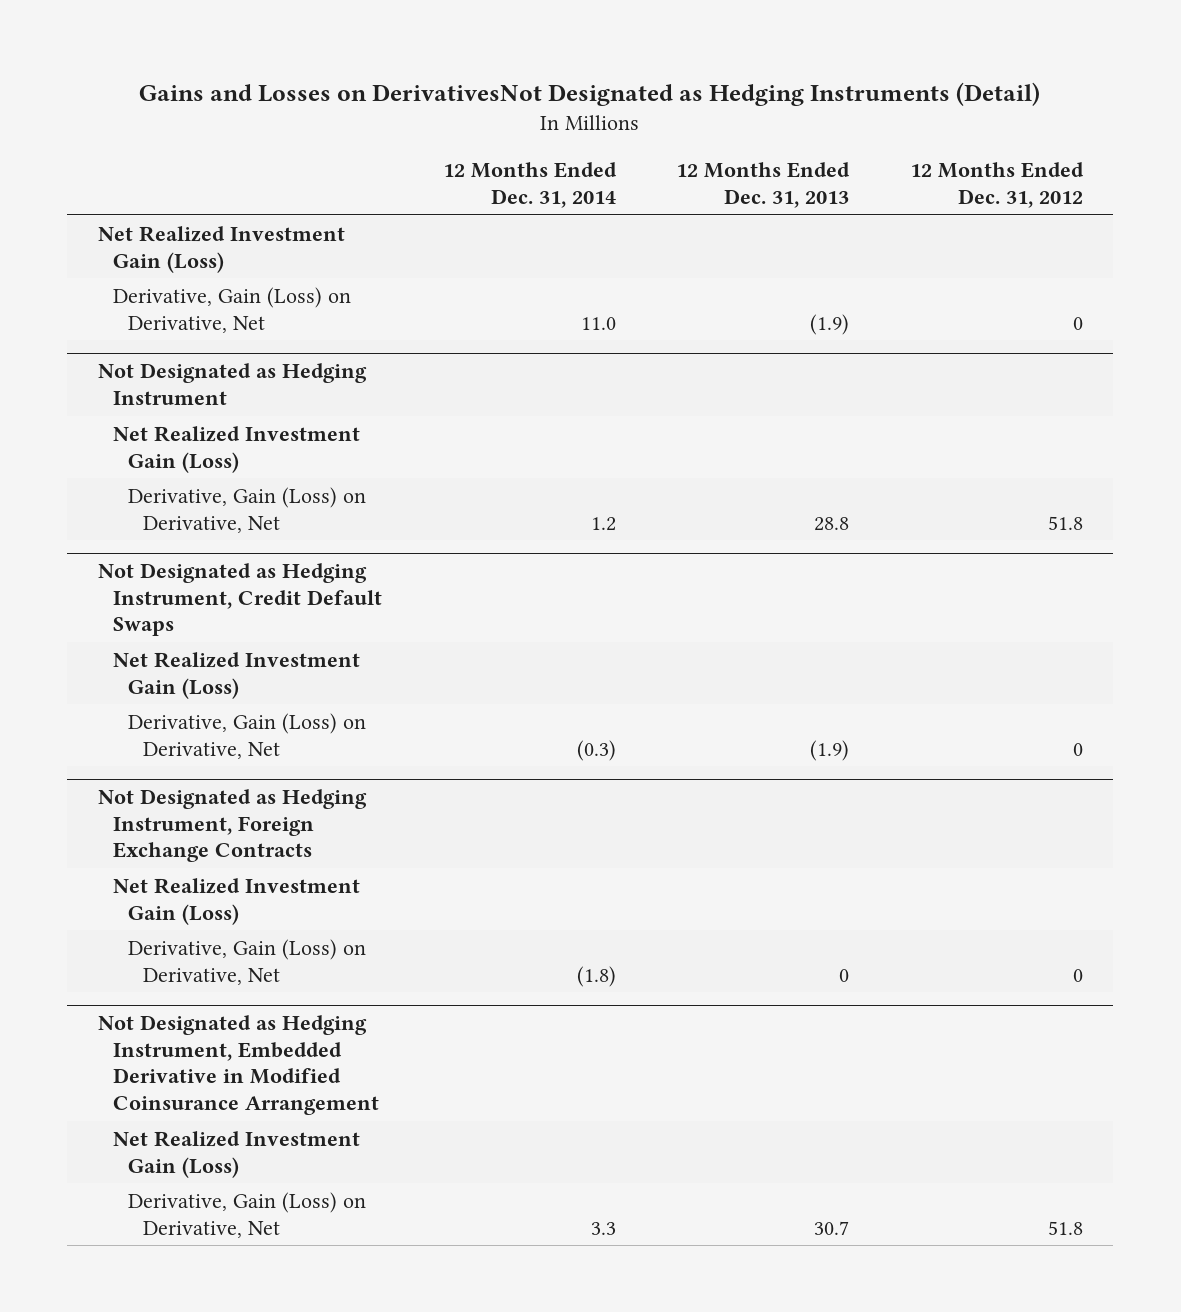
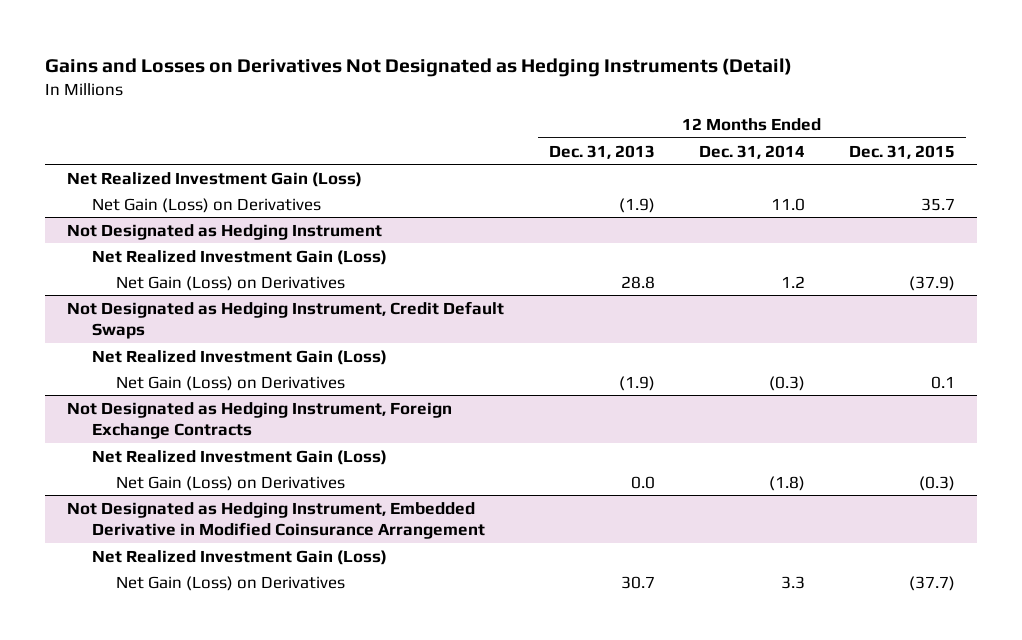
[139,81,1041,106] Gains and Losses on DerivativesNot Designated as Hedging Instruments (Detail) -> [45,57,793,77] Gains and Losses on Derivatives Not Designated as Hedging Instruments (Detail)
[910,162,1085,208] 12 Months Ended Dec. 31, 2012 -> none
none -> [848,144,955,159] Dec. 31, 2015
[112,287,351,333] Derivative, Gain (Loss) on Derivative, Net -> [91,197,321,213] Net Gain (Loss) on Derivatives
[128,487,367,533] Derivative, Gain (Loss) on Derivative, Net -> [115,275,345,291] Net Gain (Loss) on Derivatives
[128,713,367,759] Derivative, Gain (Loss) on Derivative, Net -> [115,375,345,391] Net Gain (Loss) on Derivatives
[128,939,367,985] Derivative, Gain (Loss) on Derivative, Net -> [115,475,345,491] Net Gain (Loss) on Derivatives
[839,968,850,982] 0 -> [630,475,655,489] 0.0
[128,1192,367,1238] Derivative, Gain (Loss) on Derivative, Net -> [115,575,345,591] Net Gain (Loss) on Derivatives

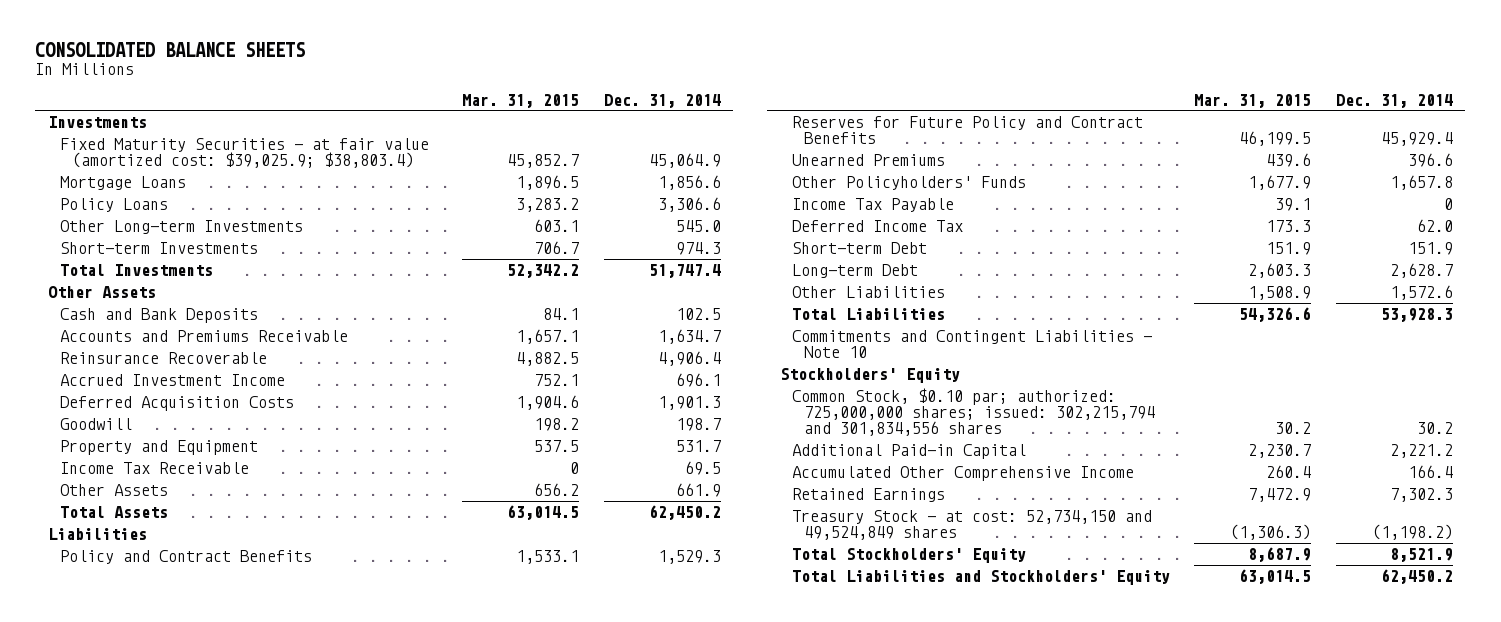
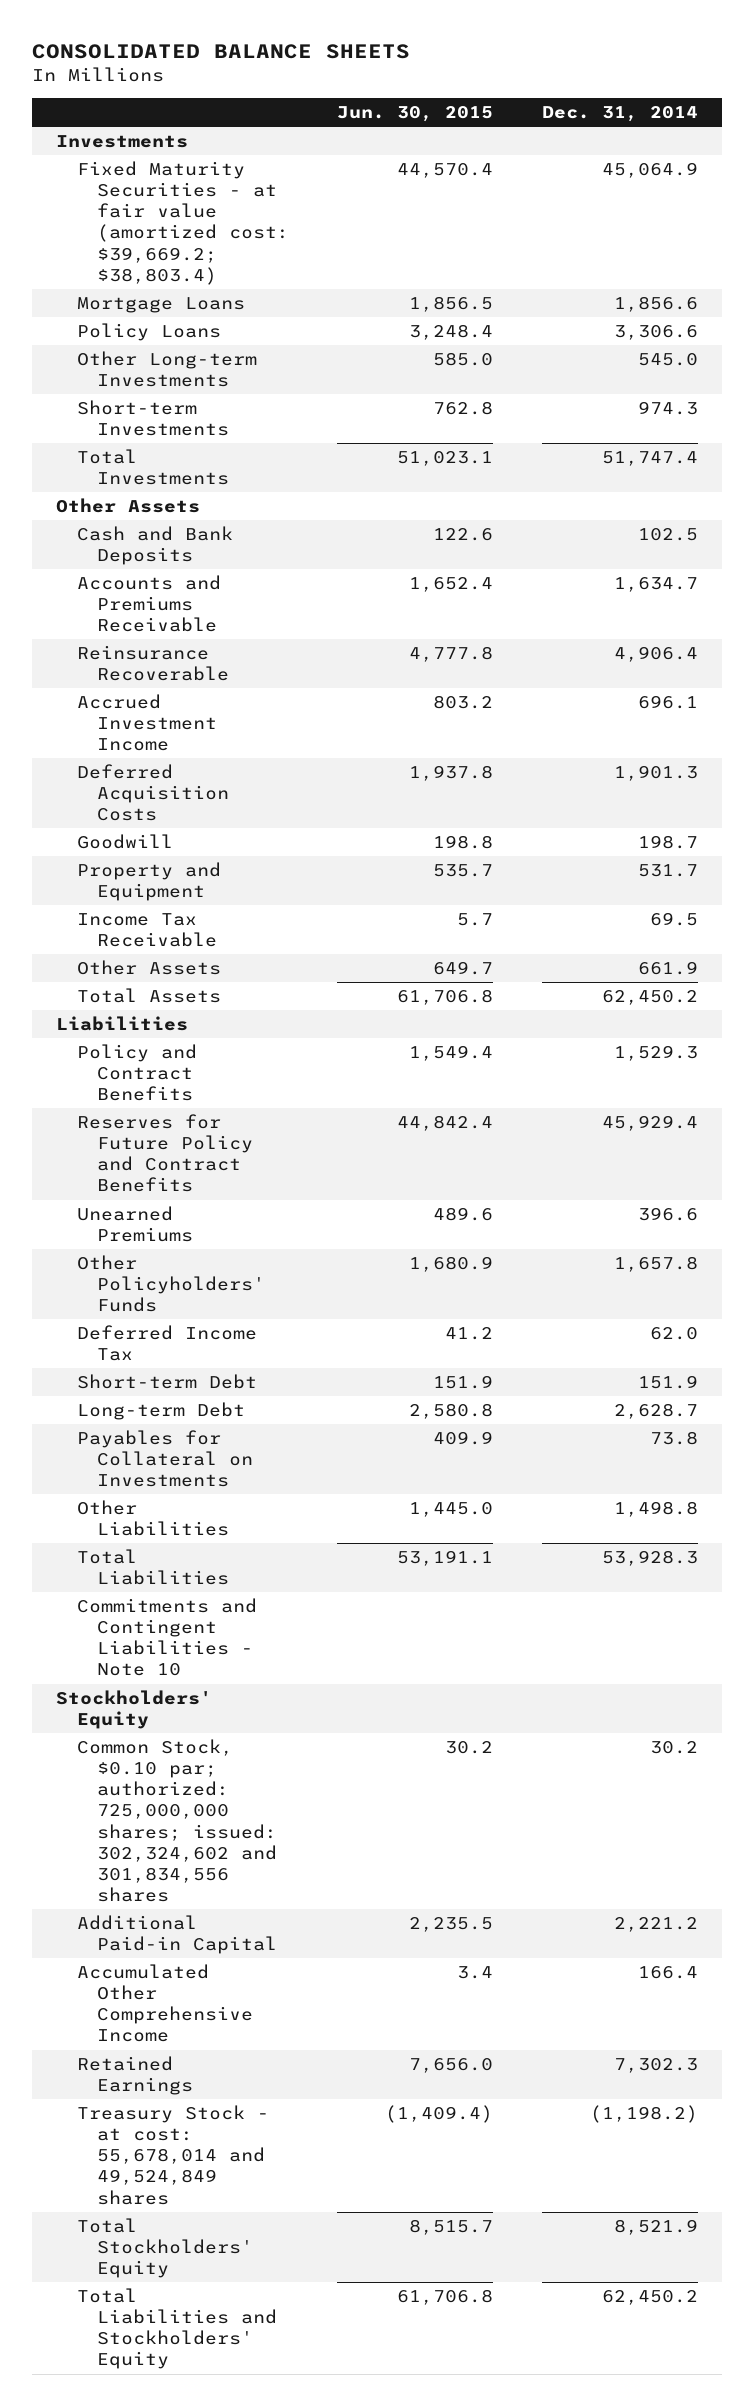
[462,93,580,108] Mar. 31, 2015 -> none
none -> [337,105,494,122] Jun. 30, 2015
[59,138,429,169] Fixed Maturity Securities - at fair value (amortized cost: $39,025.9; $38,803.4) -> [76,160,289,285] Fixed Maturity Securities - at fair value (amortized cost: $39,669.2; $38,803.4)
[791,198,954,213] Income Tax Payable -> none
none -> [76,1429,253,1488] Payables for Collateral on Investments
[1389,285,1453,301] 1,572.6 -> [613,1500,698,1517] 1,498.8
[791,388,1155,437] Common Stock, $0.10 par; authorized: 725,000,000 shares; issued: 302,215,794 and 301,834,556 shares -> [76,1738,277,1902] Common Stock, $0.10 par; authorized: 725,000,000 shares; issued: 302,324,602 and 301,834,556 shares
[791,510,1152,541] Treasury Stock - at cost: 52,734,150 and 49,524,849 shares -> [76,2104,269,2205] Treasury Stock - at cost: 55,678,014 and 49,524,849 shares

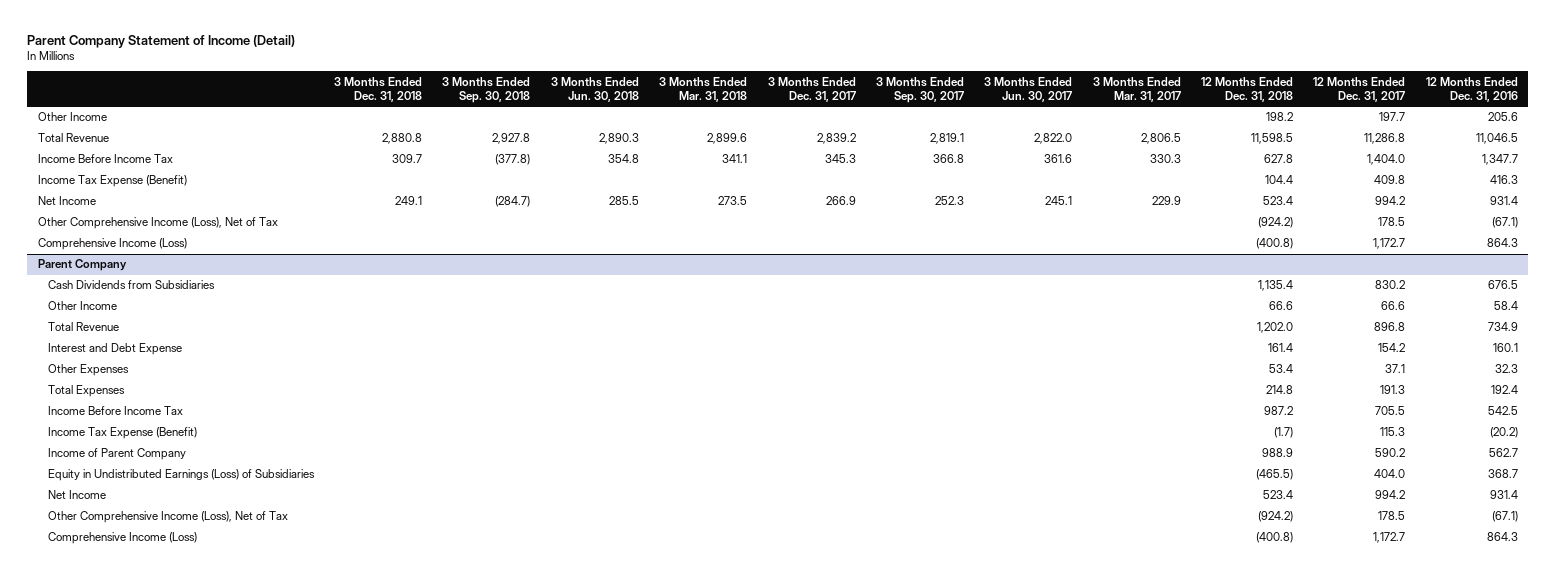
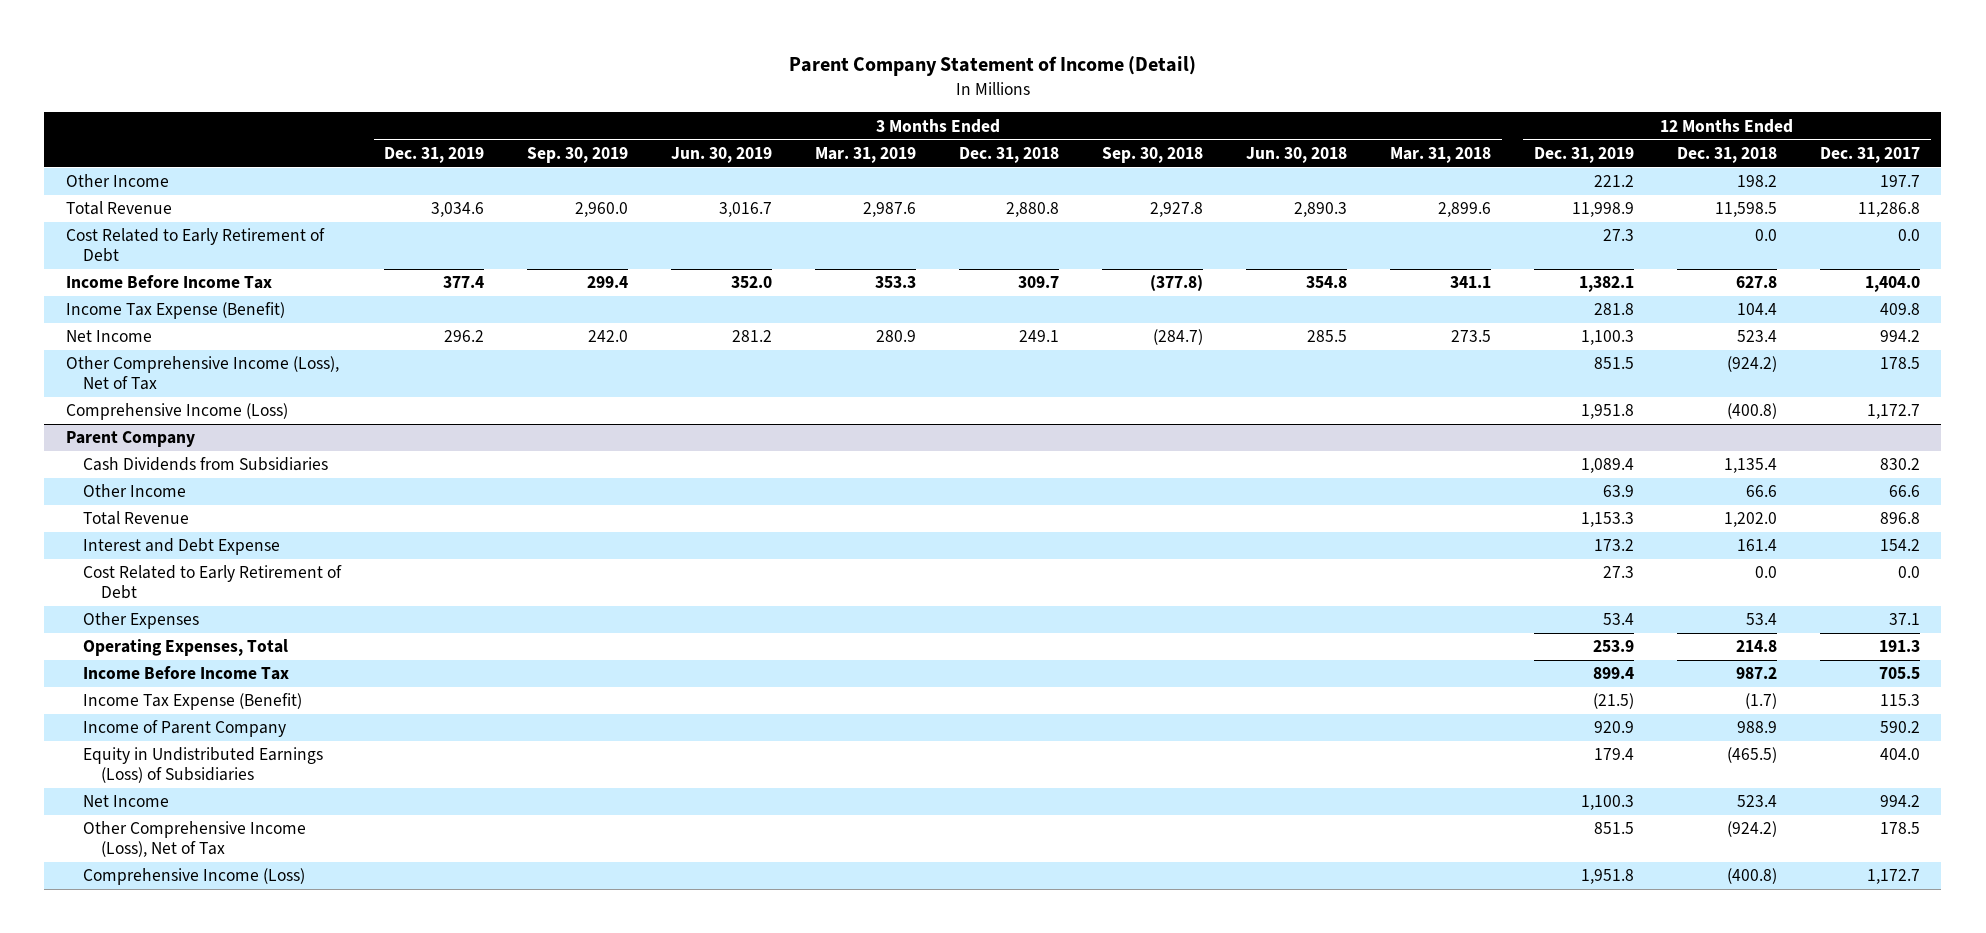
[767,76,856,103] 3 Months Ended Dec. 31, 2017 -> none
[875,76,964,104] 3 Months Ended Sep. 30, 2017 -> none
[984,76,1073,103] 3 Months Ended Jun. 30, 2017 -> none
[1092,76,1181,103] 3 Months Ended Mar. 31, 2017 -> none
[1425,76,1518,103] 12 Months Ended Dec. 31, 2016 -> none
none -> [384,147,485,164] Dec. 31, 2019
none -> [527,147,629,164] Sep. 30, 2019
none -> [671,147,773,164] Jun. 30, 2019
none -> [815,147,917,164] Mar. 31, 2019
none -> [1533,147,1634,164] Dec. 31, 2019
none -> [65,228,325,263] Cost Related to Early Retirement of Debt
none -> [83,565,343,600] Cost Related to Early Retirement of Debt
[47,385,125,398] Total Expenses -> [83,639,289,657] Operating Expenses, Total

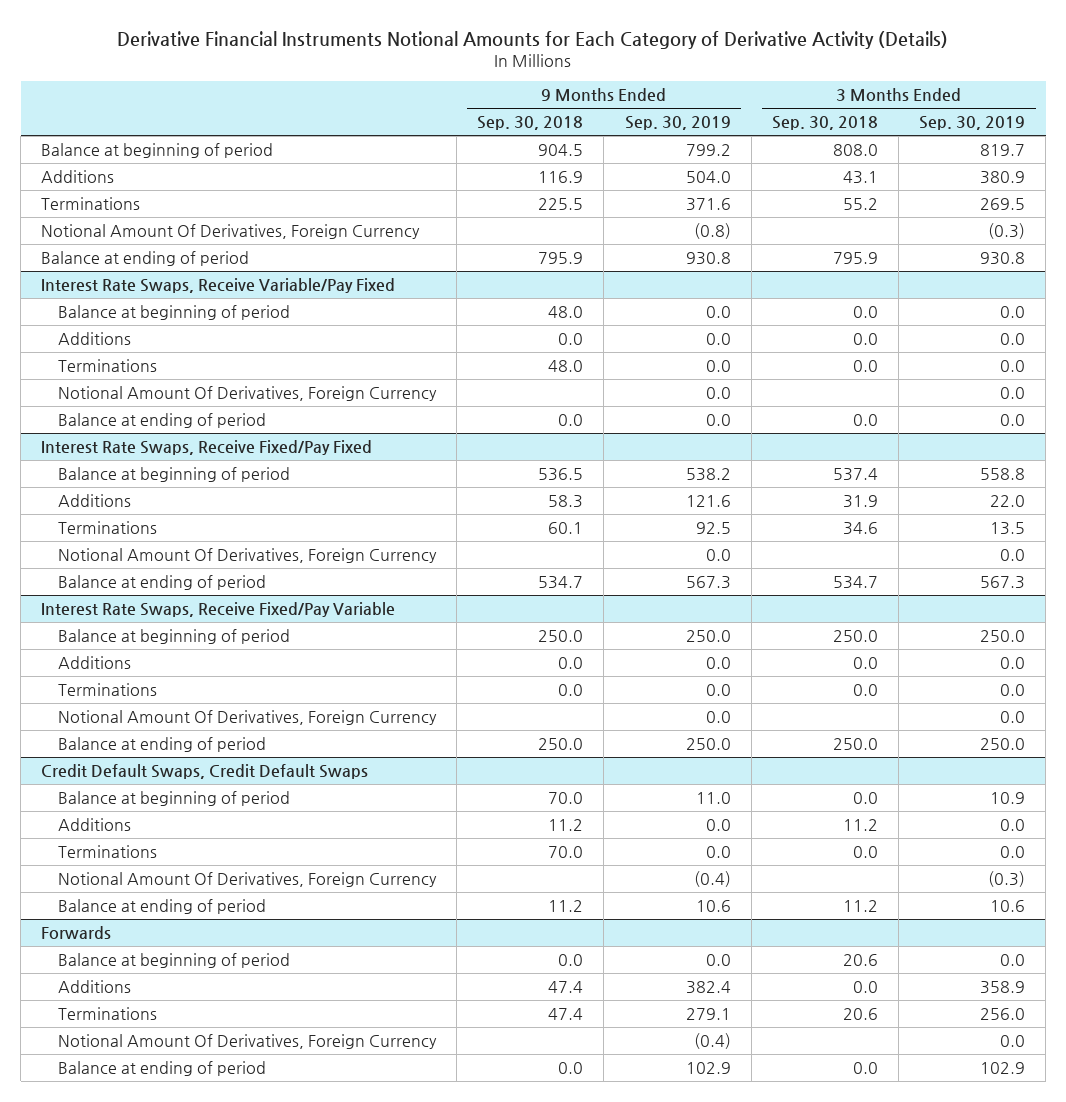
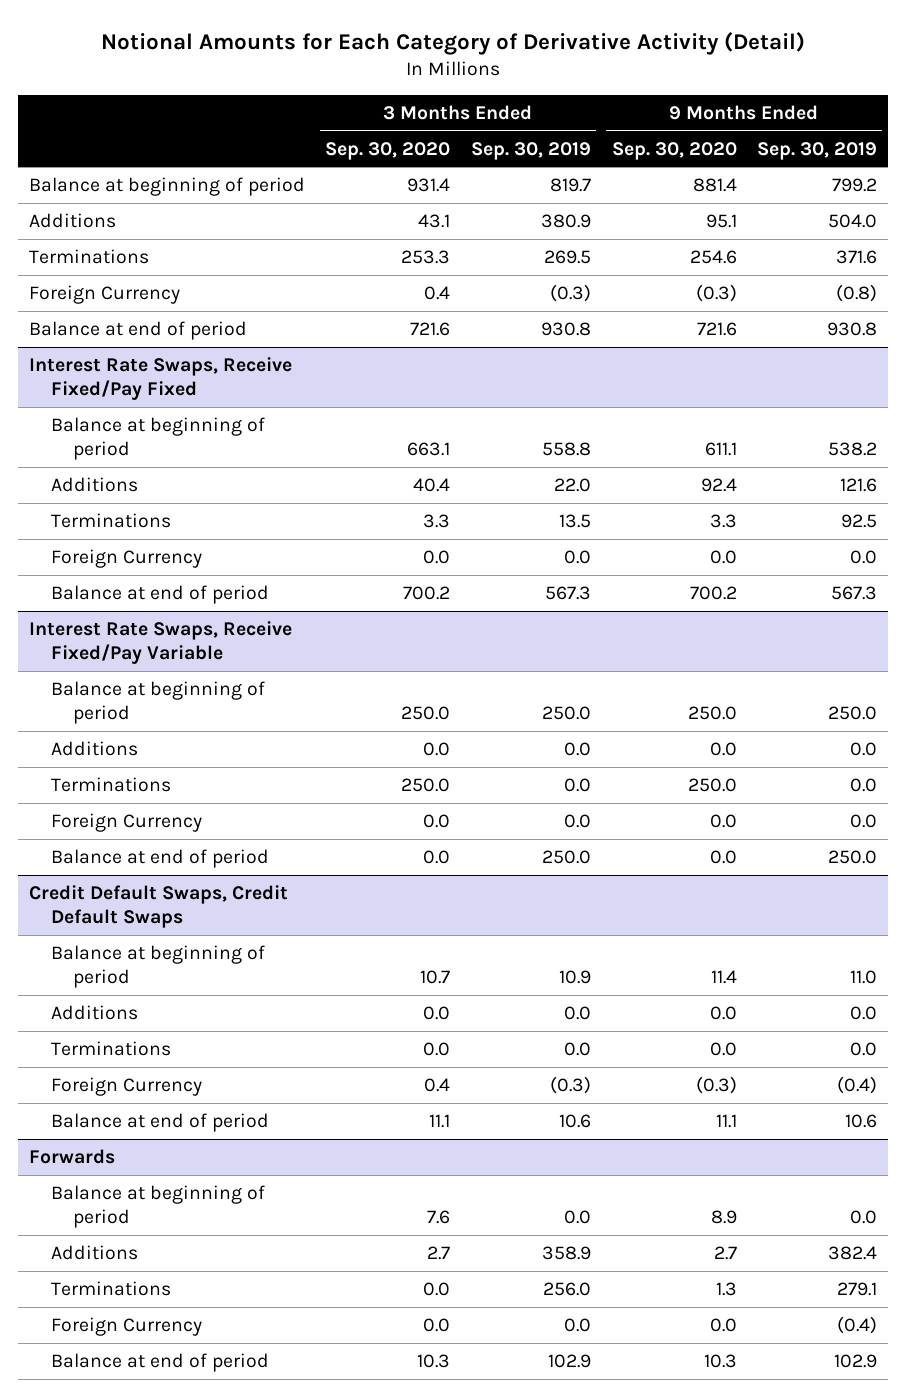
[117,30,949,49] Derivative Financial Instruments Notional Amounts for Each Category of Derivative Activity (Details) -> [100,31,805,55] Notional Amounts for Each Category of Derivative Activity (Detail)
[477,116,584,131] Sep. 30, 2018 -> none
[771,116,878,131] Sep. 30, 2018 -> none
none -> [325,141,451,160] Sep. 30, 2020
none -> [611,141,737,160] Sep. 30, 2020
[41,277,396,293] Interest Rate Swaps, Receive Variable/Pay Fixed -> none
[57,304,290,320] Balance at beginning of period -> none
[57,331,131,345] Additions -> none
[57,358,157,372] Terminations -> none
[57,385,437,401] Notional Amount Of Derivatives, Foreign Currency -> none
[57,412,266,428] Balance at ending of period -> none
[41,223,421,239] Notional Amount Of Derivatives, Foreign Currency -> [28,285,180,305] Foreign Currency
[41,250,250,266] Balance at ending of period -> [28,321,247,341] Balance at end of period
[57,547,437,563] Notional Amount Of Derivatives, Foreign Currency -> [50,549,202,569] Foreign Currency
[57,574,266,590] Balance at ending of period -> [50,585,269,605] Balance at end of period
[57,709,437,725] Notional Amount Of Derivatives, Foreign Currency -> [50,813,202,833] Foreign Currency
[57,736,266,752] Balance at ending of period -> [50,849,269,869] Balance at end of period
[57,871,437,887] Notional Amount Of Derivatives, Foreign Currency -> [50,1077,202,1097] Foreign Currency
[57,898,266,914] Balance at ending of period -> [50,1113,269,1133] Balance at end of period
[57,1033,437,1049] Notional Amount Of Derivatives, Foreign Currency -> [50,1317,202,1337] Foreign Currency
[57,1060,266,1076] Balance at ending of period -> [50,1353,269,1373] Balance at end of period

